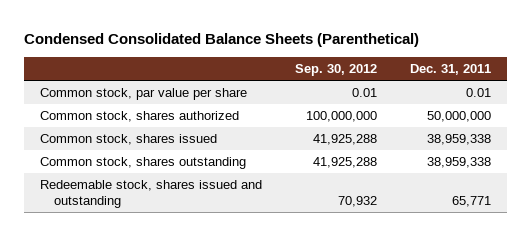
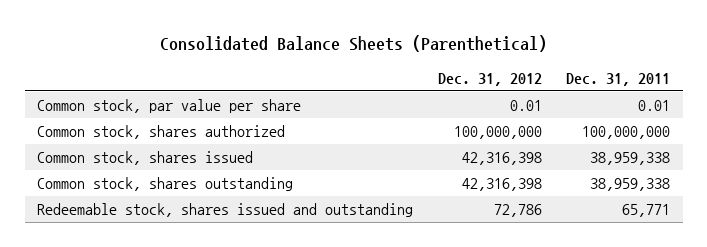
[23,33,419,48] Condensed Consolidated Balance Sheets (Parenthetical) -> [159,34,547,52] Consolidated Balance Sheets (Parenthetical)
[294,64,377,77] Sep. 30, 2012 -> none
none -> [437,72,542,86] Dec. 31, 2012
[426,111,491,123] 50,000,000 -> [582,126,671,140] 100,000,000

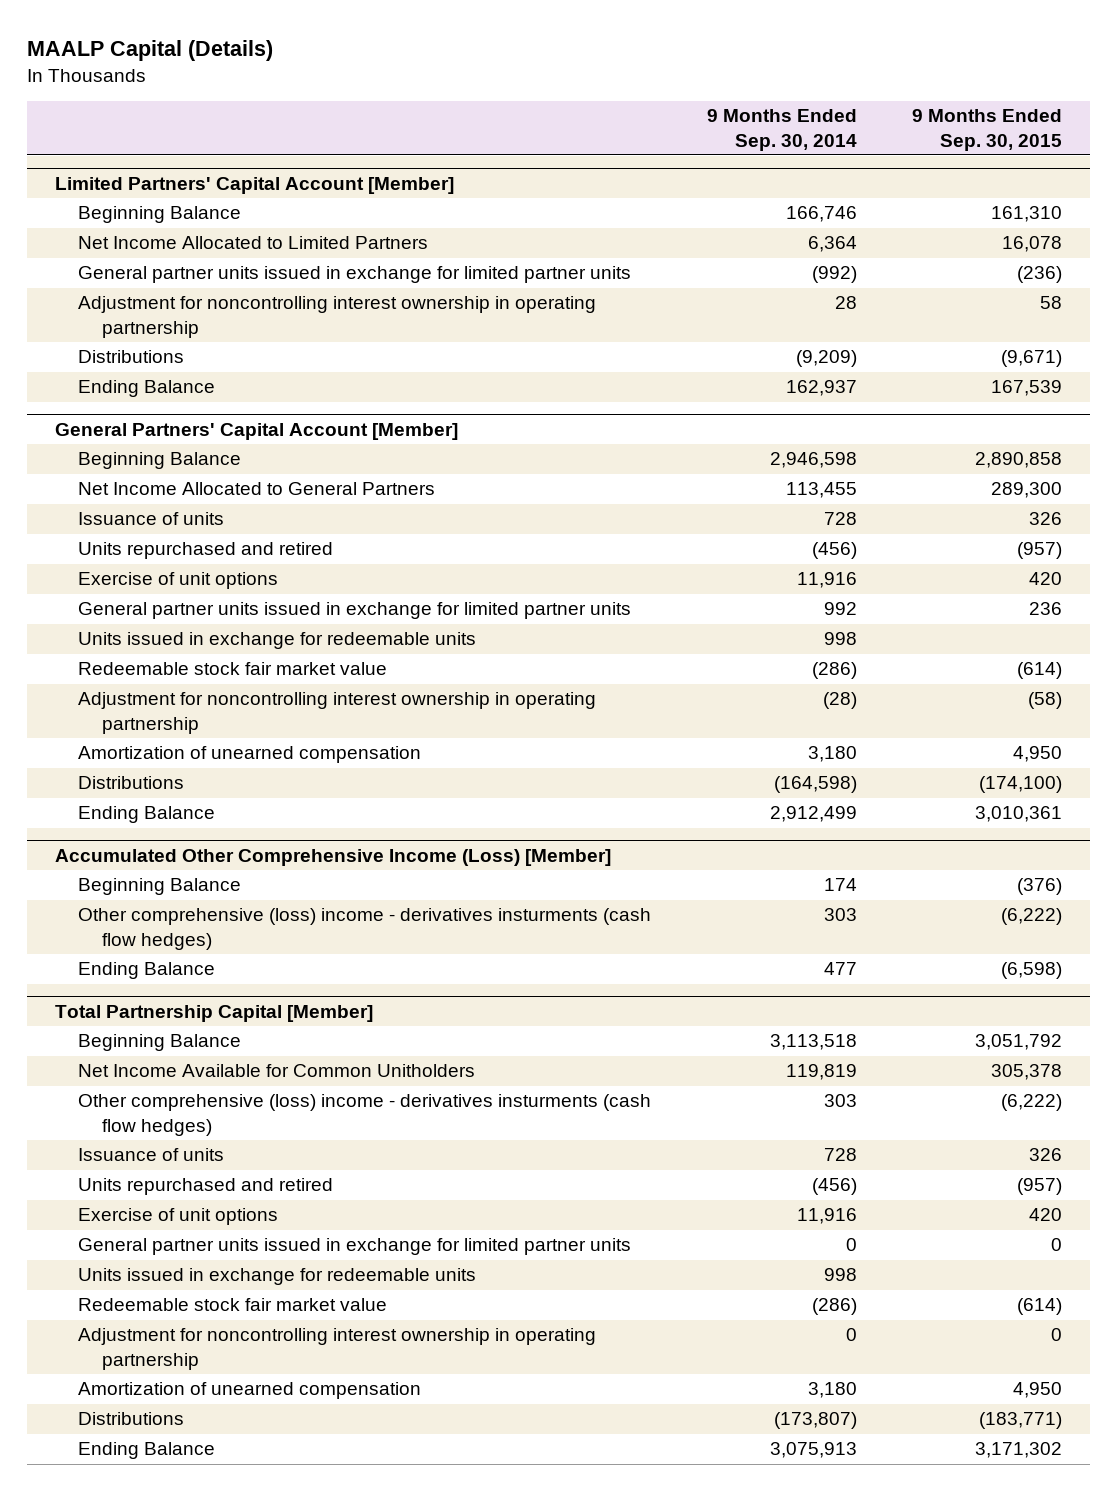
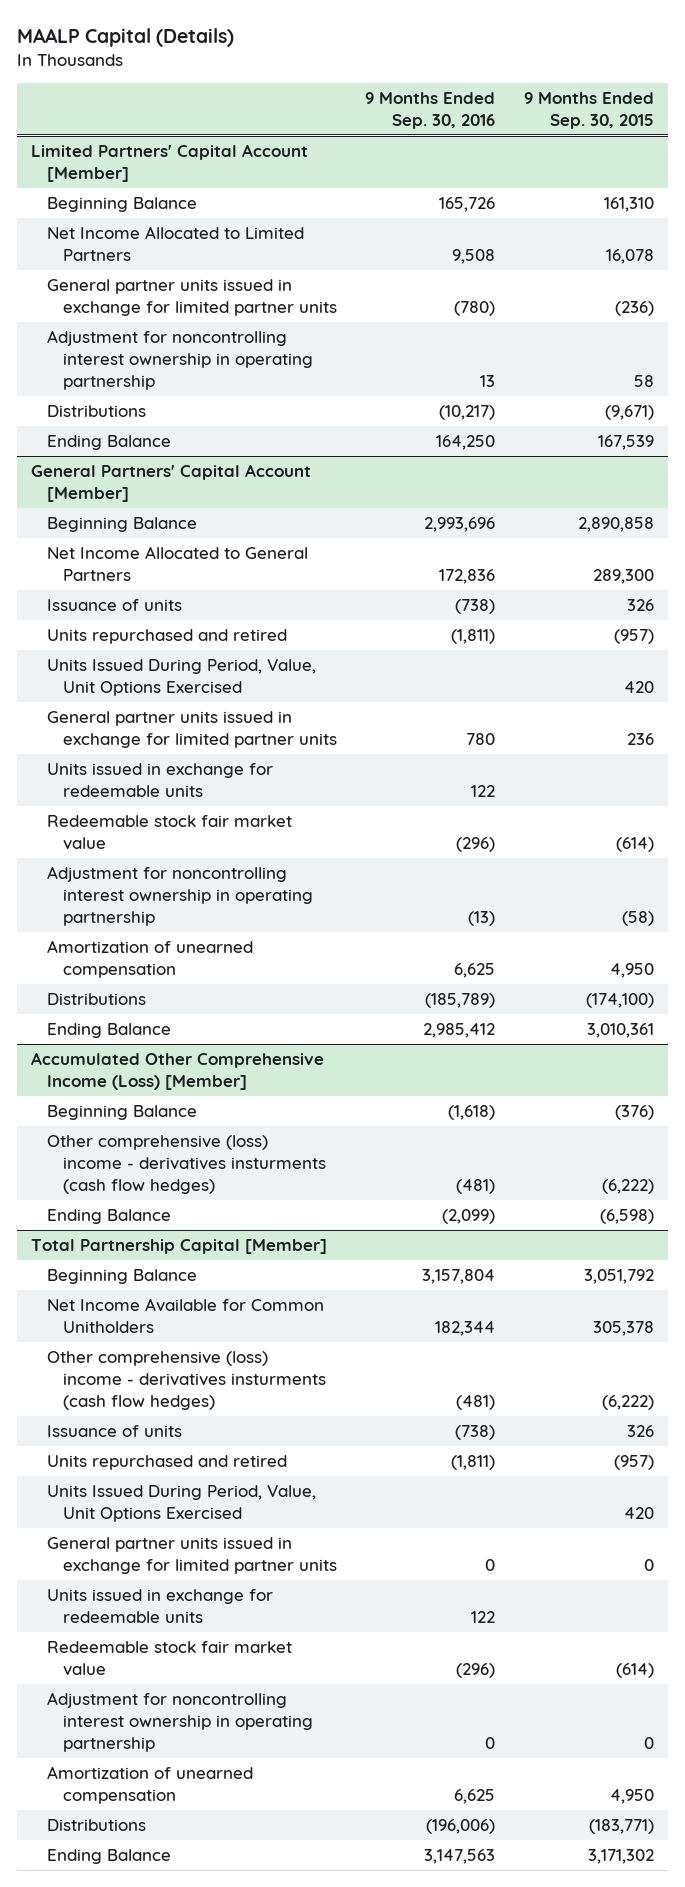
[706,109,857,151] 9 Months Ended Sep. 30, 2014 -> none
none -> [365,92,496,130] 9 Months Ended Sep. 30, 2016
[78,572,279,590] Exercise of unit options -> [46,658,316,696] Units Issued During Period, Value, Unit Options Exercised
[78,1208,279,1226] Exercise of unit options -> [46,1484,316,1522] Units Issued During Period, Value, Unit Options Exercised

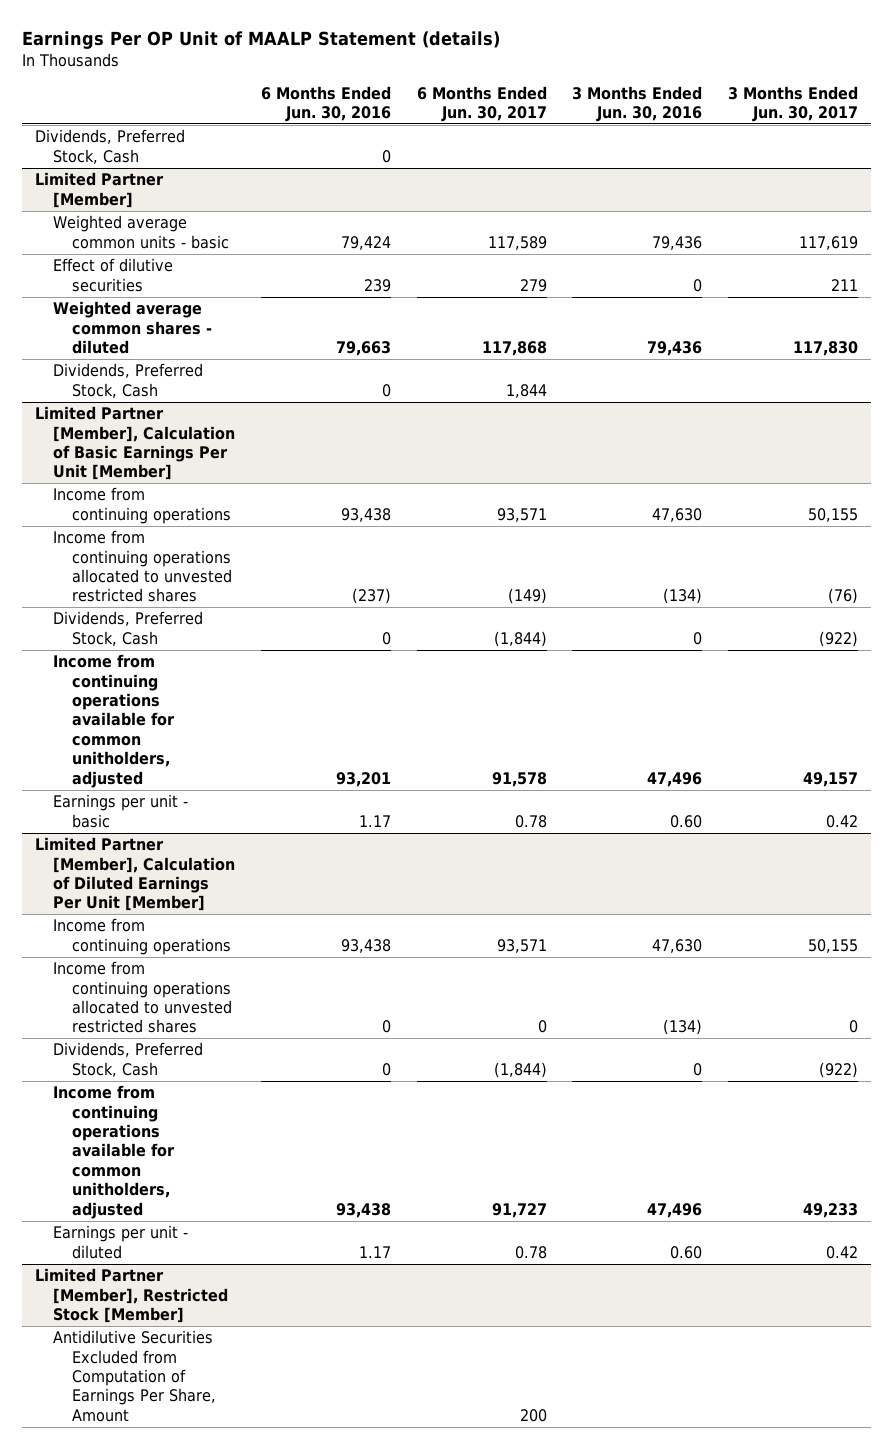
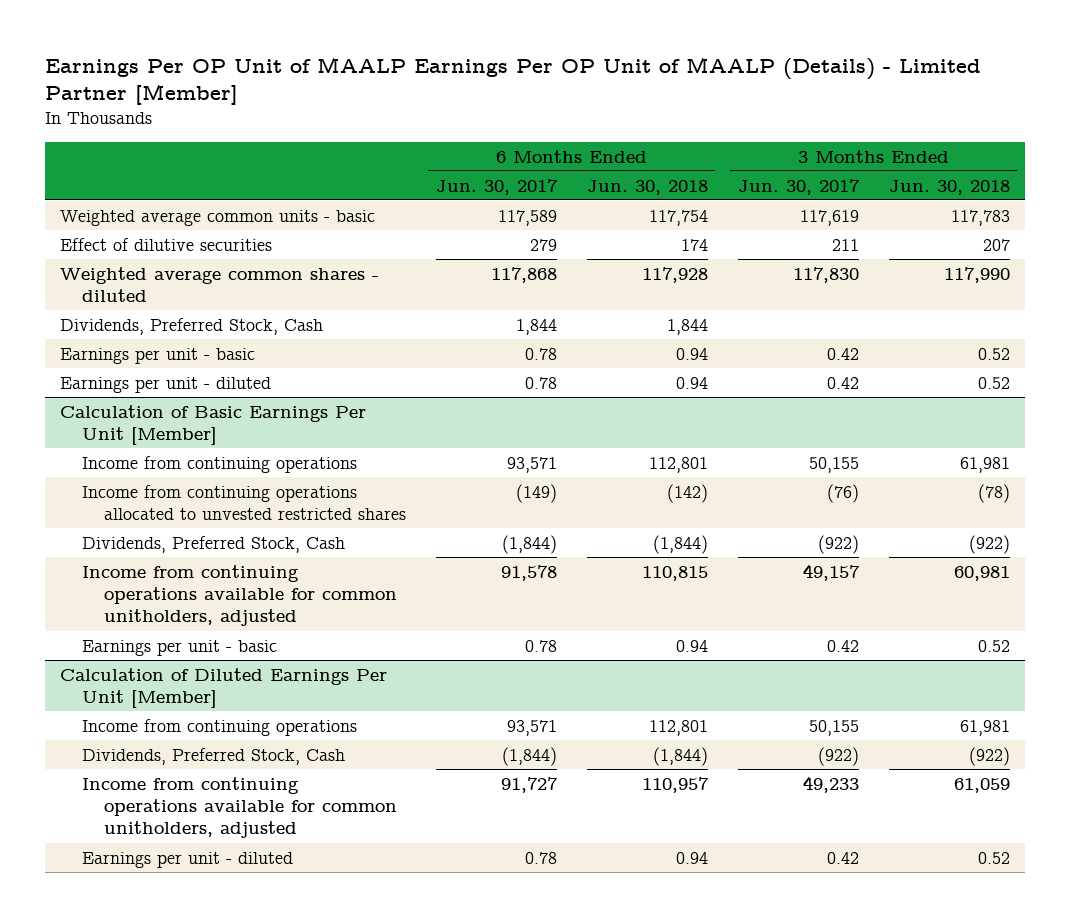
[21,31,500,50] Earnings Per OP Unit of MAALP Statement (details) -> [45,56,982,106] Earnings Per OP Unit of MAALP Earnings Per OP Unit of MAALP (Details) - Limited Partner [Member]
[261,85,392,122] 6 Months Ended Jun. 30, 2016 -> none
[572,85,703,122] 3 Months Ended Jun. 30, 2016 -> none
none -> [586,179,708,195] Jun. 30, 2018
none -> [888,179,1010,195] Jun. 30, 2018
[34,129,185,164] Dividends, Preferred Stock, Cash -> none
[34,172,164,208] Limited Partner [Member] -> none
none -> [60,347,256,364] Earnings per unit - basic
none -> [60,376,272,393] Earnings per unit - diluted
[34,406,236,481] Limited Partner [Member], Calculation of Basic Earnings Per Unit [Member] -> [60,404,367,445] Calculation of Basic Earnings Per Unit [Member]
[34,837,236,912] Limited Partner [Member], Calculation of Diluted Earnings Per Unit [Member] -> [60,667,388,708] Calculation of Diluted Earnings Per Unit [Member]
[53,961,232,1034] Income from continuing operations allocated to unvested restricted shares -> none
[34,1268,229,1324] Limited Partner [Member], Restricted Stock [Member] -> none
[53,1330,216,1422] Antidilutive Securities Excluded from Computation of Earnings Per Share, Amount -> none

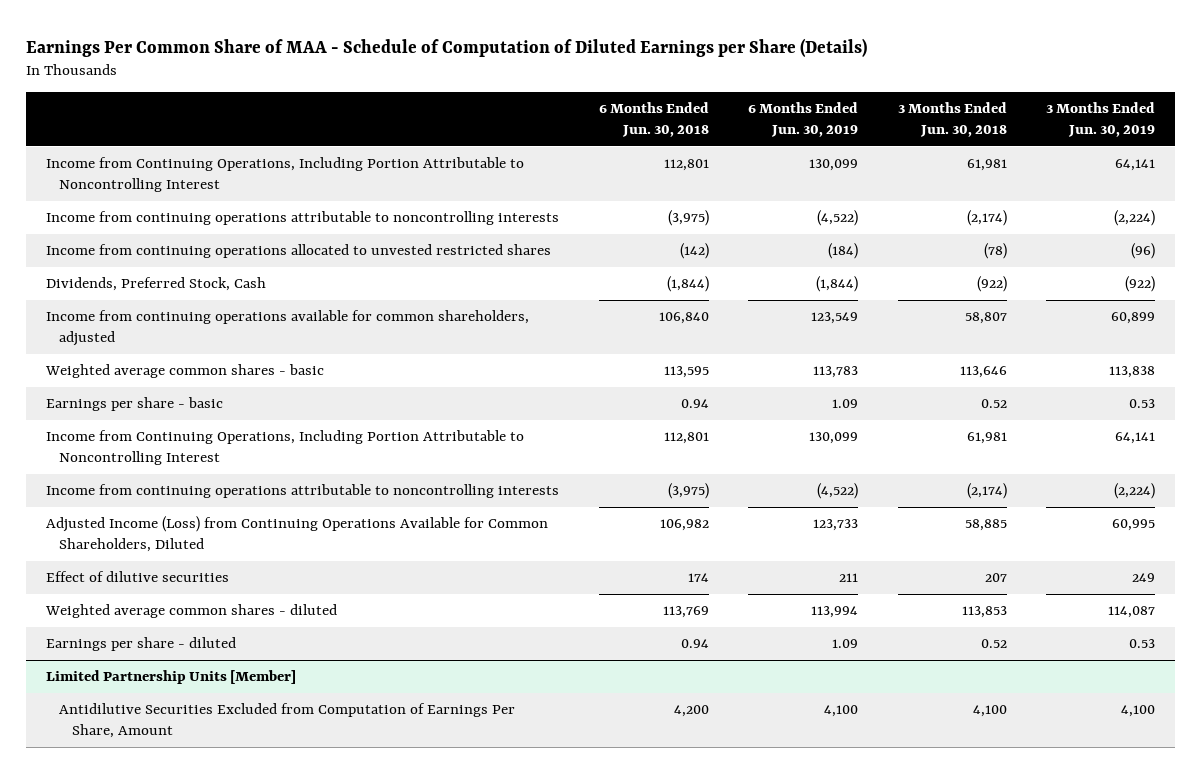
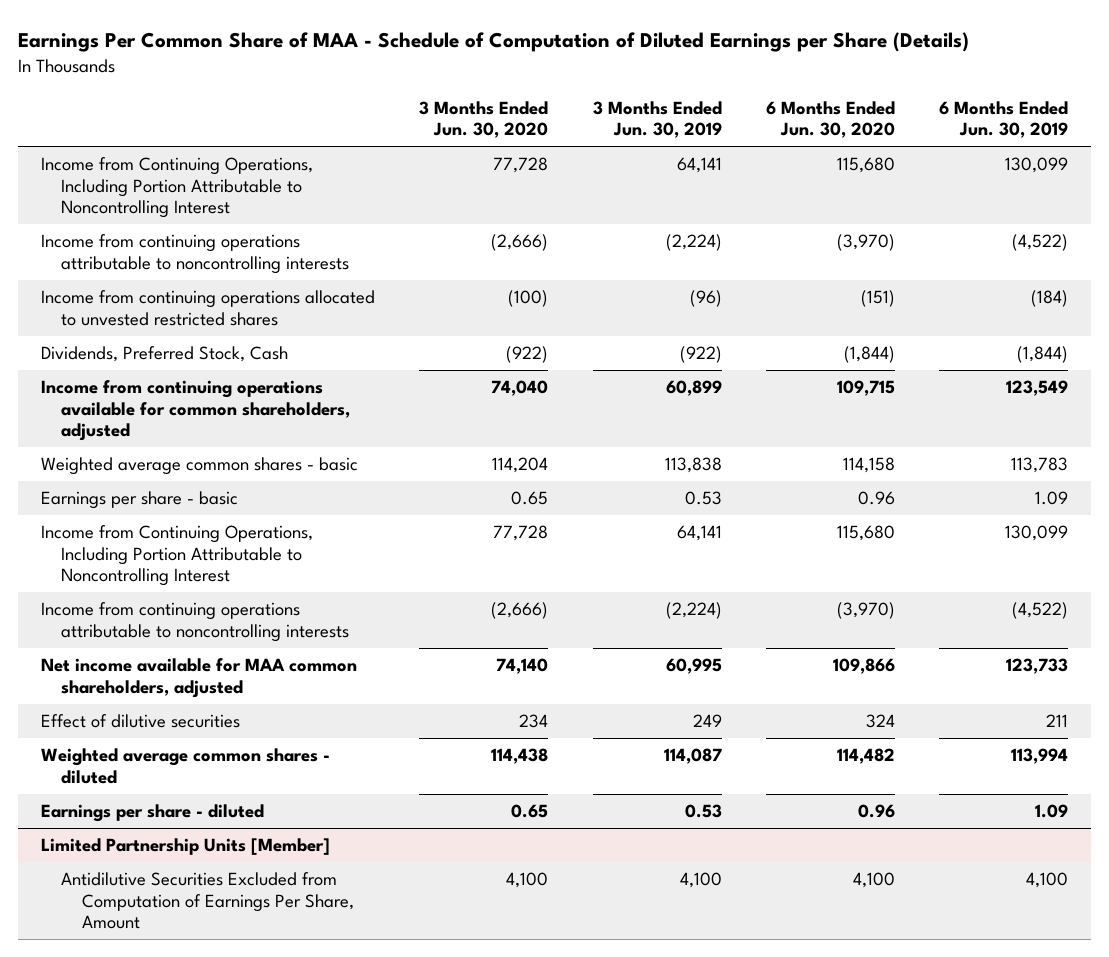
[598,102,709,138] 6 Months Ended Jun. 30, 2018 -> none
[897,102,1007,138] 3 Months Ended Jun. 30, 2018 -> none
none -> [419,100,549,139] 3 Months Ended Jun. 30, 2020
none -> [766,100,896,139] 6 Months Ended Jun. 30, 2020
[46,516,549,553] Adjusted Income (Loss) from Continuing Operations Available for Common Shareholders, Diluted -> [40,658,357,698] Net income available for MAA common shareholders, adjusted

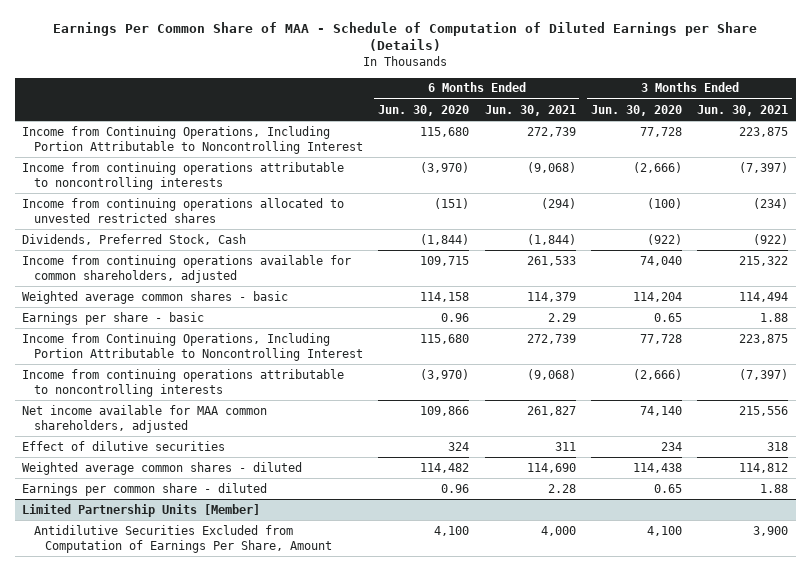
[592,100,722,139] 3 Months Ended Jun. 30, 2019 -> none
[939,100,1069,139] 6 Months Ended Jun. 30, 2019 -> none
none -> [484,104,576,116] Jun. 30, 2021
none -> [697,104,789,116] Jun. 30, 2021
[40,804,264,823] Earnings per share - diluted -> [22,482,268,496] Earnings per common share - diluted

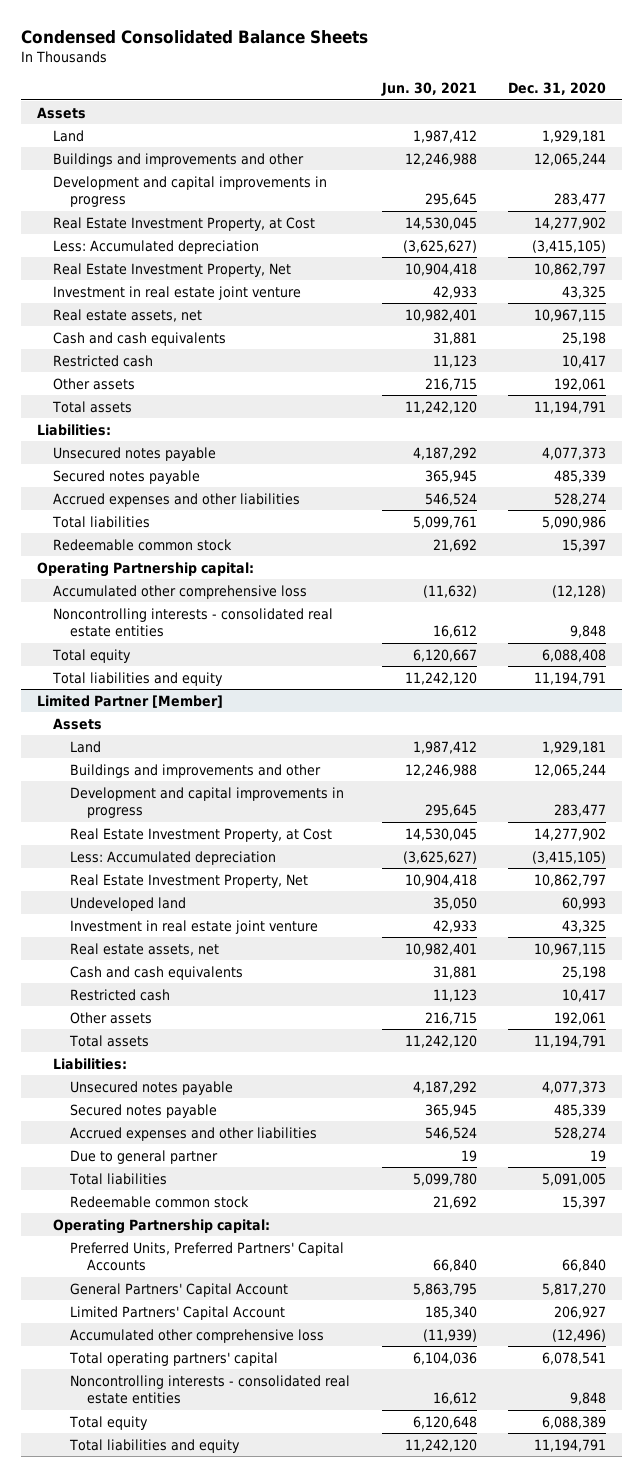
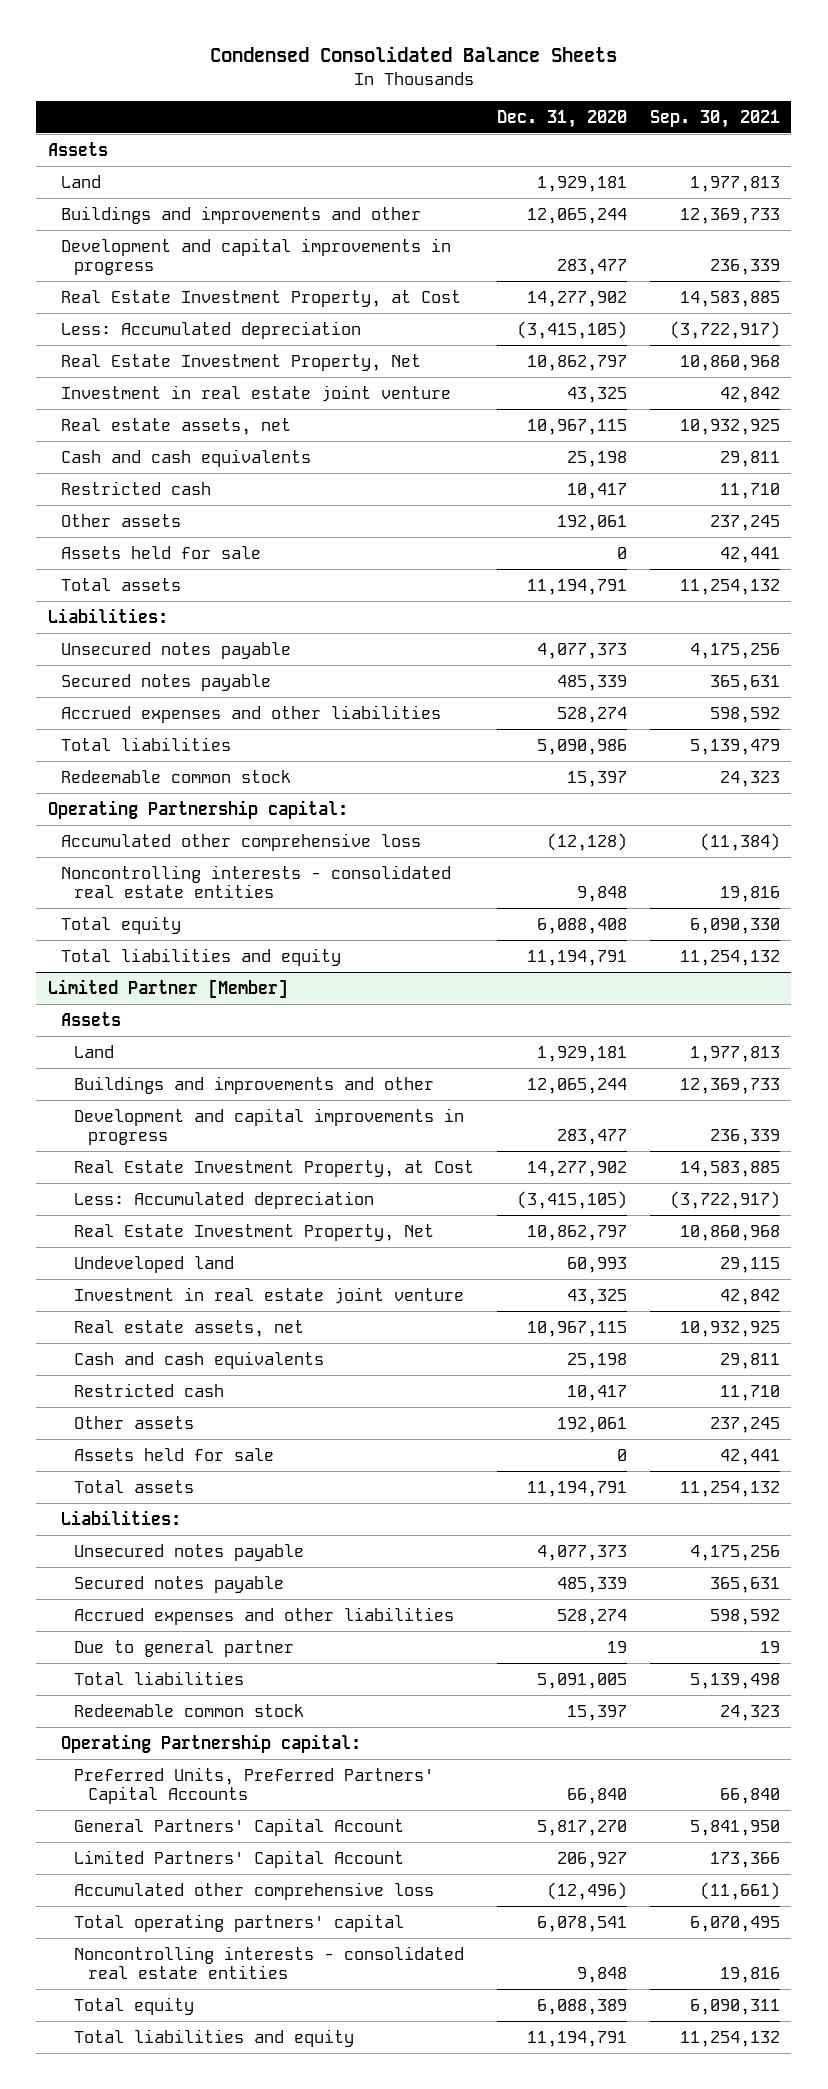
[380,82,477,97] Jun. 30, 2021 -> none
none -> [649,110,780,129] Sep. 30, 2021
none -> [61,545,262,559] Assets held for sale
none -> [74,1447,275,1461] Assets held for sale

